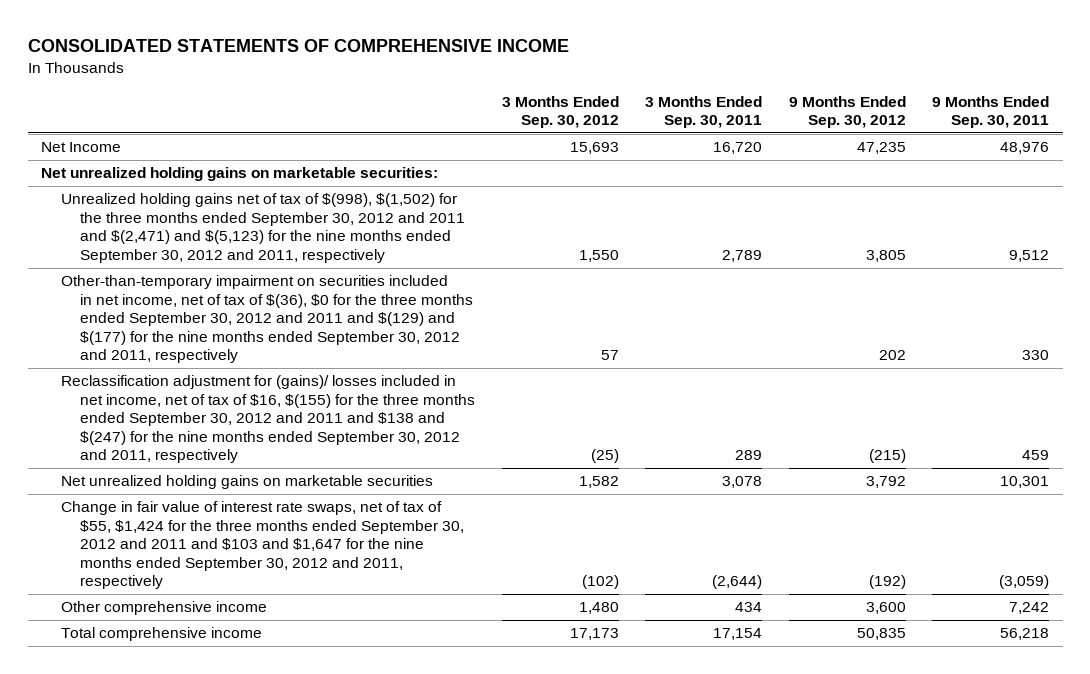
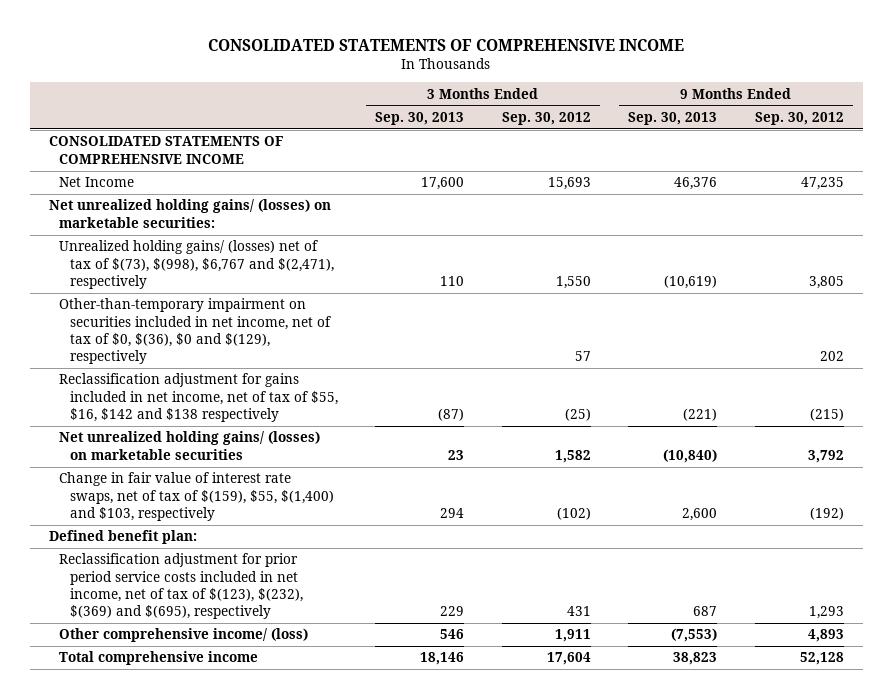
[645,95,763,129] 3 Months Ended Sep. 30, 2011 -> none
[932,95,1050,129] 9 Months Ended Sep. 30, 2011 -> none
none -> [375,112,465,126] Sep. 30, 2013
none -> [628,112,718,126] Sep. 30, 2013
none -> [48,136,283,164] CONSOLIDATED STATEMENTS OF COMPREHENSIVE INCOME
[41,167,439,182] Net unrealized holding gains on marketable securities: -> [48,199,331,228] Net unrealized holding gains/ (losses) on marketable securities:
[60,193,465,263] Unrealized holding gains net of tax of $(998), $(1,502) for the three months ended September 30, 2012 and 2011 and $(2,471) and $(5,123) for the nine months ended September 30, 2012 and 2011, respectively -> [59,240,335,290] Unrealized holding gains/ (losses) net of tax of $(73), $(998), $6,767 and $(2,471), respectively
[60,275,473,364] Other-than-temporary impairment on securities included in net income, net of tax of $(36), $0 for the three months ended September 30, 2012 and 2011 and $(129) and $(177) for the nine months ended September 30, 2012 and 2011, respectively -> [59,298,332,365] Other-than-temporary impairment on securities included in net income, net of tax of $0, $(36), $0 and $(129), respectively
[60,375,475,464] Reclassification adjustment for (gains)/ losses included in net income, net of tax of $16, $(155) for the three months ended September 30, 2012 and 2011 and $138 and $(247) for the nine months ended September 30, 2012 and 2011, respectively -> [59,373,339,423] Reclassification adjustment for gains included in net income, net of tax of $55, $16, $142 and $138 respectively
[60,475,433,490] Net unrealized holding gains on marketable securities -> [59,431,321,460] Net unrealized holding gains/ (losses) on marketable securities
[60,501,464,590] Change in fair value of interest rate swaps, net of tax of $55, $1,424 for the three months ended September 30, 2012 and 2011 and $103 and $1,647 for the nine months ended September 30, 2012 and 2011, respectively -> [59,472,335,522] Change in fair value of interest rate swaps, net of tax of $(159), $55, $(1,400) and $103, respectively
none -> [48,530,197,545] Defined benefit plan:
none -> [59,553,304,620] Reclassification adjustment for prior period service costs included in net income, net of tax of $(123), $(232), $(369) and $(695), respectively
[60,601,267,616] Other comprehensive income -> [59,628,309,643] Other comprehensive income/ (loss)
[578,602,619,615] 1,480 -> [554,629,591,643] 1,911
[865,602,906,615] 3,600 -> [807,629,844,643] 4,893
[569,628,619,641] 17,173 -> [546,652,591,666] 17,604
[856,628,906,641] 50,835 -> [799,652,844,666] 52,128

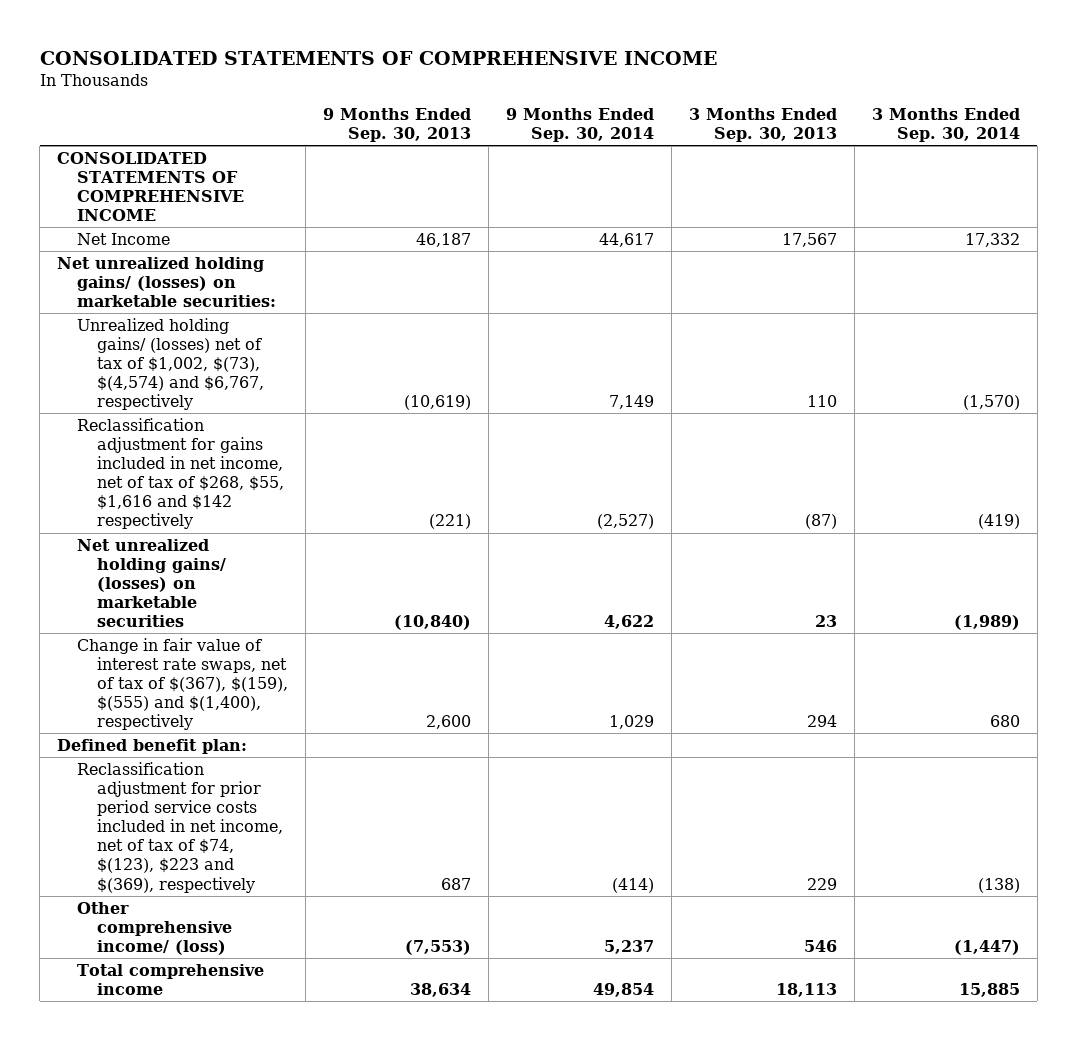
[501,112,591,126] Sep. 30, 2012 -> none
[754,112,844,126] Sep. 30, 2012 -> none
none -> [505,107,654,143] 9 Months Ended Sep. 30, 2014
none -> [871,107,1020,143] 3 Months Ended Sep. 30, 2014
[421,177,465,191] 17,600 -> [781,232,837,247] 17,567
[674,177,718,191] 46,376 -> [415,232,471,247] 46,187
[59,298,332,365] Other-than-temporary impairment on securities included in net income, net of tax of $0, $(36), $0 and $(129), respectively -> none
[59,240,335,290] Unrealized holding gains/ (losses) net of tax of $(73), $(998), $6,767 and $(2,471), respectively -> [77,317,264,411] Unrealized holding gains/ (losses) net of tax of $1,002, $(73), $(4,574) and $6,767, respectively
[59,373,339,423] Reclassification adjustment for gains included in net income, net of tax of $55, $16, $142 and $138 respectively -> [77,417,284,530] Reclassification adjustment for gains included in net income, net of tax of $268, $55, $1,616 and $142 respectively
[59,472,335,522] Change in fair value of interest rate swaps, net of tax of $(159), $55, $(1,400) and $103, respectively -> [77,637,288,731] Change in fair value of interest rate swaps, net of tax of $(367), $(159), $(555) and $(1,400), respectively
[59,553,304,620] Reclassification adjustment for prior period service costs included in net income, net of tax of $(123), $(232), $(369) and $(695), respectively -> [77,761,283,893] Reclassification adjustment for prior period service costs included in net income, net of tax of $74, $(123), $223 and $(369), respectively
[420,652,465,666] 18,146 -> [775,982,837,997] 18,113
[673,652,718,666] 38,823 -> [409,982,471,997] 38,634

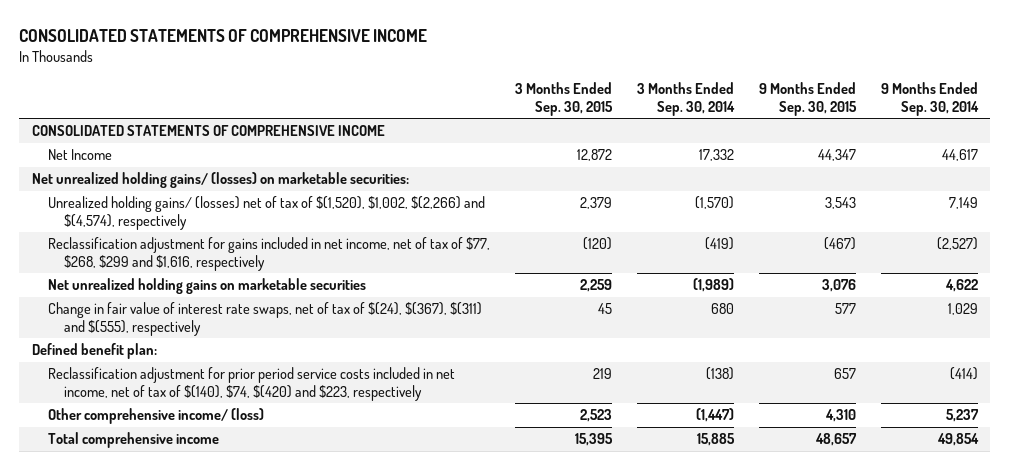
[322,107,471,143] 9 Months Ended Sep. 30, 2013 -> none
[688,107,837,143] 3 Months Ended Sep. 30, 2013 -> none
none -> [514,81,613,116] 3 Months Ended Sep. 30, 2015
none -> [758,81,857,116] 9 Months Ended Sep. 30, 2015
[77,317,264,411] Unrealized holding gains/ (losses) net of tax of $1,002, $(73), $(4,574) and $6,767, respectively -> [48,196,486,230] Unrealized holding gains/ (losses) net of tax of $(1,520), $1,002, $(2,266) and $(4,574), respectively
[77,417,284,530] Reclassification adjustment for gains included in net income, net of tax of $268, $55, $1,616 and $142 respectively -> [48,237,491,271] Reclassification adjustment for gains included in net income, net of tax of $77, $268, $299 and $1,616, respectively
[77,538,226,628] Net unrealized holding gains/ (losses) on marketable securities -> [48,278,367,295] Net unrealized holding gains on marketable securities
[77,637,288,731] Change in fair value of interest rate swaps, net of tax of $(367), $(159), $(555) and $(1,400), respectively -> [48,302,483,336] Change in fair value of interest rate swaps, net of tax of $(24), $(367), $(311) and $(555), respectively
[77,761,283,893] Reclassification adjustment for prior period service costs included in net income, net of tax of $74, $(123), $223 and $(369), respectively -> [48,367,456,401] Reclassification adjustment for prior period service costs included in net income, net of tax of $(140), $74, $(420) and $223, respectively

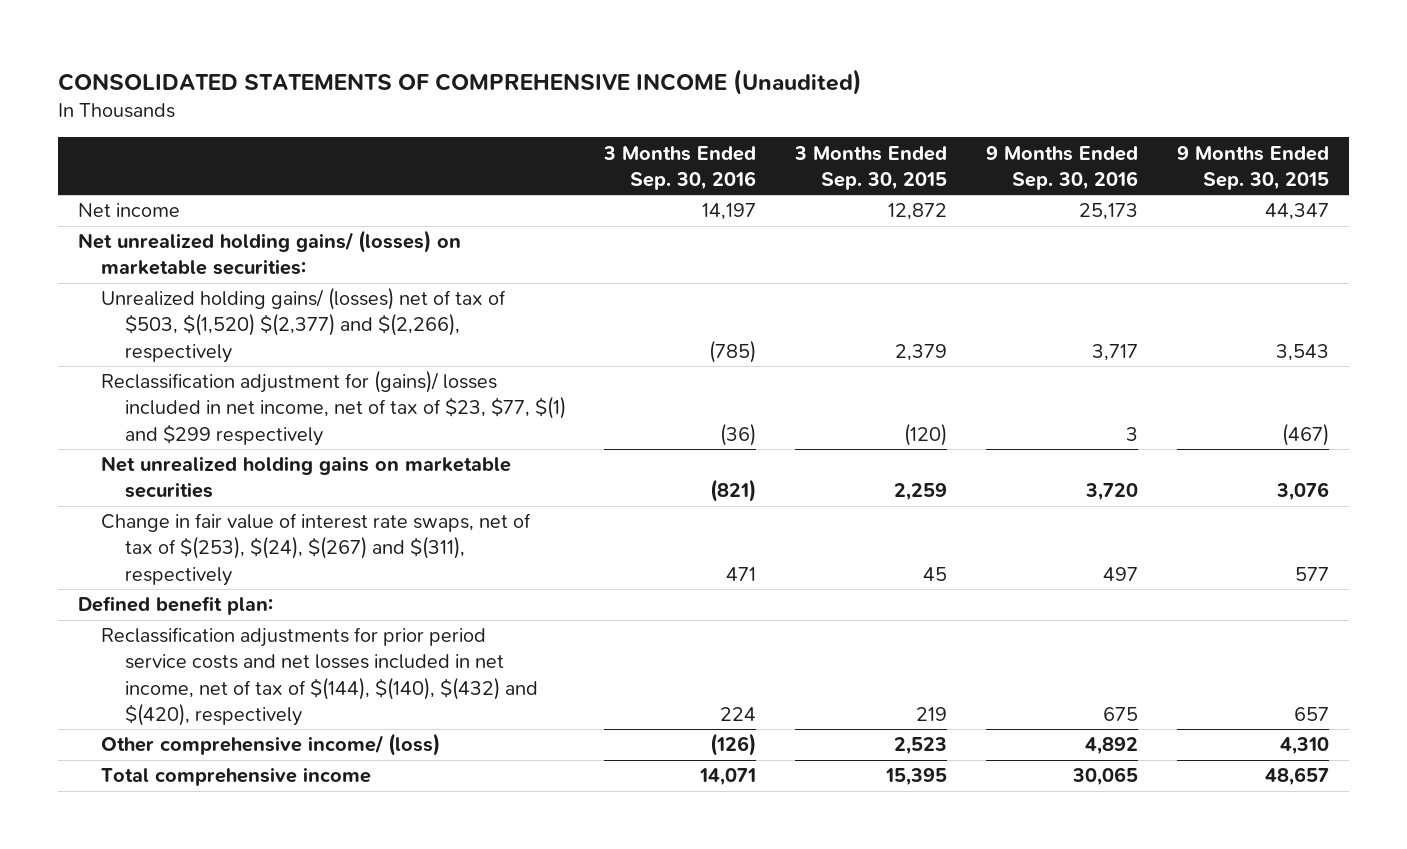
[19,29,428,43] CONSOLIDATED STATEMENTS OF COMPREHENSIVE INCOME -> [58,68,863,95] CONSOLIDATED STATEMENTS OF COMPREHENSIVE INCOME (Unaudited)
[636,81,735,116] 3 Months Ended Sep. 30, 2014 -> none
[880,81,979,116] 9 Months Ended Sep. 30, 2014 -> none
none -> [603,145,757,190] 3 Months Ended Sep. 30, 2016
none -> [986,145,1139,190] 9 Months Ended Sep. 30, 2016
[31,125,385,137] CONSOLIDATED STATEMENTS OF COMPREHENSIVE INCOME -> none
[48,149,113,161] Net Income -> [77,203,180,218] Net income
[48,196,486,230] Unrealized holding gains/ (losses) net of tax of $(1,520), $1,002, $(2,266) and $(4,574), respectively -> [101,287,507,363] Unrealized holding gains/ (losses) net of tax of $503, $(1,520) $(2,377) and $(2,266), respectively
[48,237,491,271] Reclassification adjustment for gains included in net income, net of tax of $77, $268, $299 and $1,616, respectively -> [101,370,566,446] Reclassification adjustment for (gains)/ losses included in net income, net of tax of $23, $77, $(1) and $299 respectively
[48,302,483,336] Change in fair value of interest rate swaps, net of tax of $(24), $(367), $(311) and $(555), respectively -> [101,513,532,586] Change in fair value of interest rate swaps, net of tax of $(253), $(24), $(267) and $(311), respectively
[48,367,456,401] Reclassification adjustment for prior period service costs included in net income, net of tax of $(140), $74, $(420) and $223, respectively -> [101,627,538,726] Reclassification adjustments for prior period service costs and net losses included in net income, net of tax of $(144), $(140), $(432) and $(420), respectively

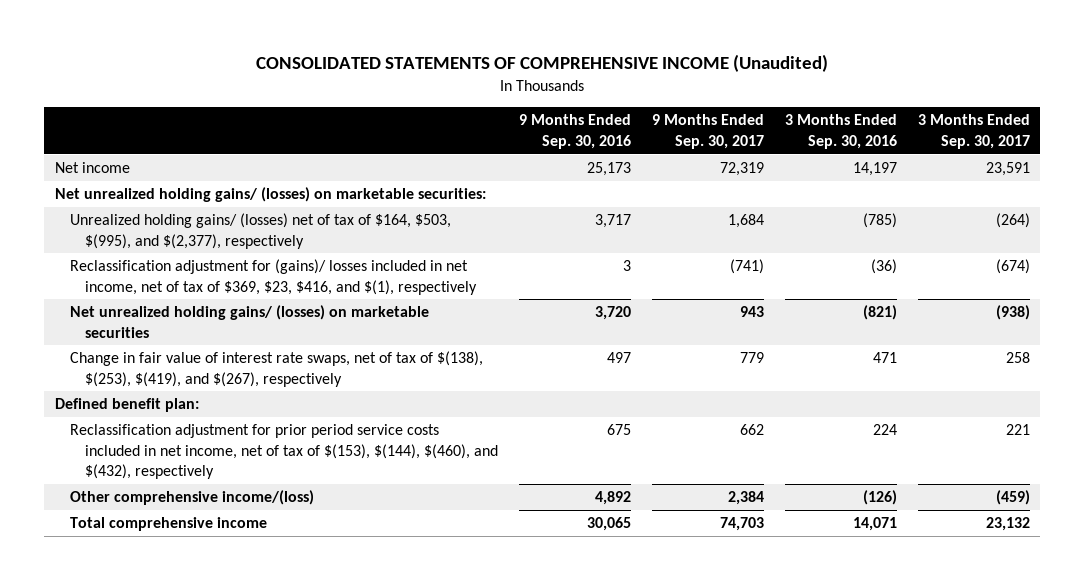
[794,145,948,190] 3 Months Ended Sep. 30, 2015 -> none
[1177,145,1330,190] 9 Months Ended Sep. 30, 2015 -> none
none -> [651,114,764,149] 9 Months Ended Sep. 30, 2017
none -> [917,114,1030,149] 3 Months Ended Sep. 30, 2017
[101,287,507,363] Unrealized holding gains/ (losses) net of tax of $503, $(1,520) $(2,377) and $(2,266), respectively -> [69,213,451,249] Unrealized holding gains/ (losses) net of tax of $164, $503, $(995), and $(2,377), respectively
[101,370,566,446] Reclassification adjustment for (gains)/ losses included in net income, net of tax of $23, $77, $(1) and $299 respectively -> [69,259,477,295] Reclassification adjustment for (gains)/ losses included in net income, net of tax of $369, $23, $416, and $(1), respectively
[101,456,512,499] Net unrealized holding gains on marketable securities -> [69,305,429,338] Net unrealized holding gains/ (losses) on marketable securities
[101,513,532,586] Change in fair value of interest rate swaps, net of tax of $(253), $(24), $(267) and $(311), respectively -> [69,351,483,387] Change in fair value of interest rate swaps, net of tax of $(138), $(253), $(419), and $(267), respectively
[101,627,538,726] Reclassification adjustments for prior period service costs and net losses included in net income, net of tax of $(144), $(140), $(432) and $(420), respectively -> [69,424,498,480] Reclassification adjustment for prior period service costs included in net income, net of tax of $(153), $(144), $(460), and $(432), respectively
[101,733,441,757] Other comprehensive income/ (loss) -> [69,490,314,506] Other comprehensive income/(loss)

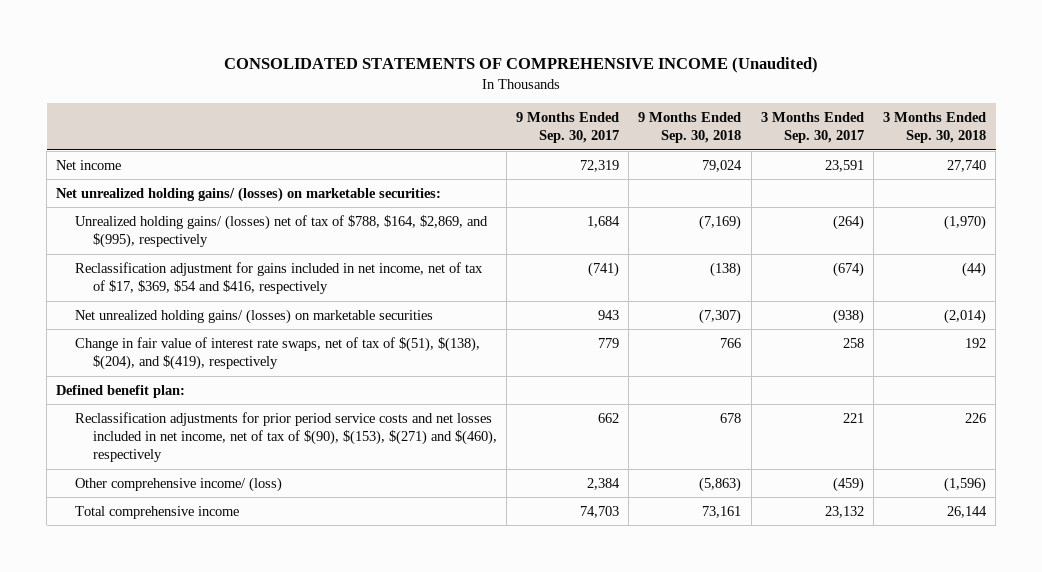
[518,114,631,149] 9 Months Ended Sep. 30, 2016 -> none
[784,114,897,149] 3 Months Ended Sep. 30, 2016 -> none
none -> [638,112,742,144] 9 Months Ended Sep. 30, 2018
none -> [883,112,987,144] 3 Months Ended Sep. 30, 2018
[69,213,451,249] Unrealized holding gains/ (losses) net of tax of $164, $503, $(995), and $(2,377), respectively -> [74,214,488,249] Unrealized holding gains/ (losses) net of tax of $788, $164, $2,869, and $(995), respectively
[69,259,477,295] Reclassification adjustment for (gains)/ losses included in net income, net of tax of $369, $23, $416, and $(1), respectively -> [74,261,483,295] Reclassification adjustment for gains included in net income, net of tax of $17, $369, $54 and $416, respectively
[69,351,483,387] Change in fair value of interest rate swaps, net of tax of $(138), $(253), $(419), and $(267), respectively -> [74,336,480,371] Change in fair value of interest rate swaps, net of tax of $(51), $(138), $(204), and $(419), respectively
[69,424,498,480] Reclassification adjustment for prior period service costs included in net income, net of tax of $(153), $(144), $(460), and $(432), respectively -> [74,411,497,463] Reclassification adjustments for prior period service costs and net losses included in net income, net of tax of $(90), $(153), $(271) and $(460), respectively
[69,490,314,506] Other comprehensive income/(loss) -> [74,476,282,492] Other comprehensive income/ (loss)

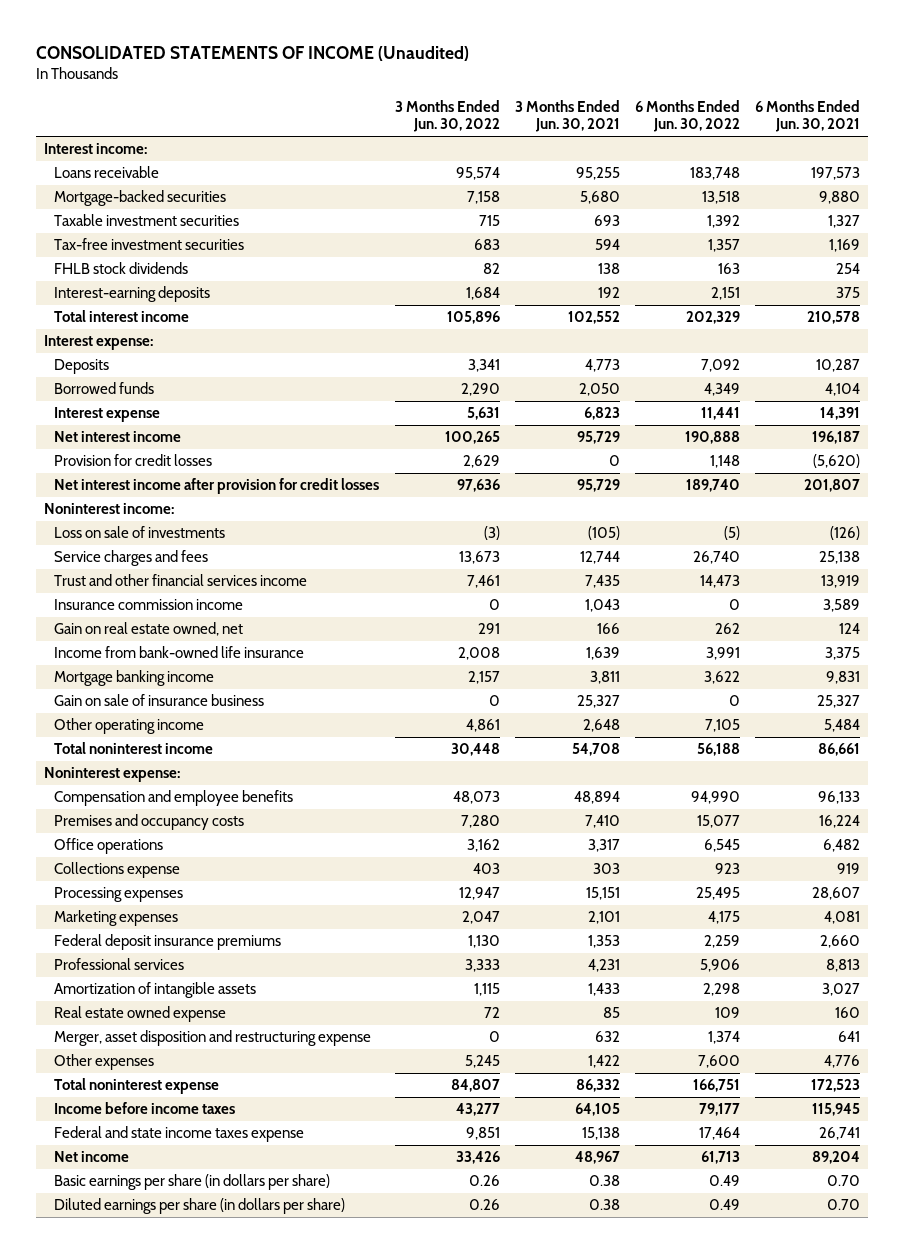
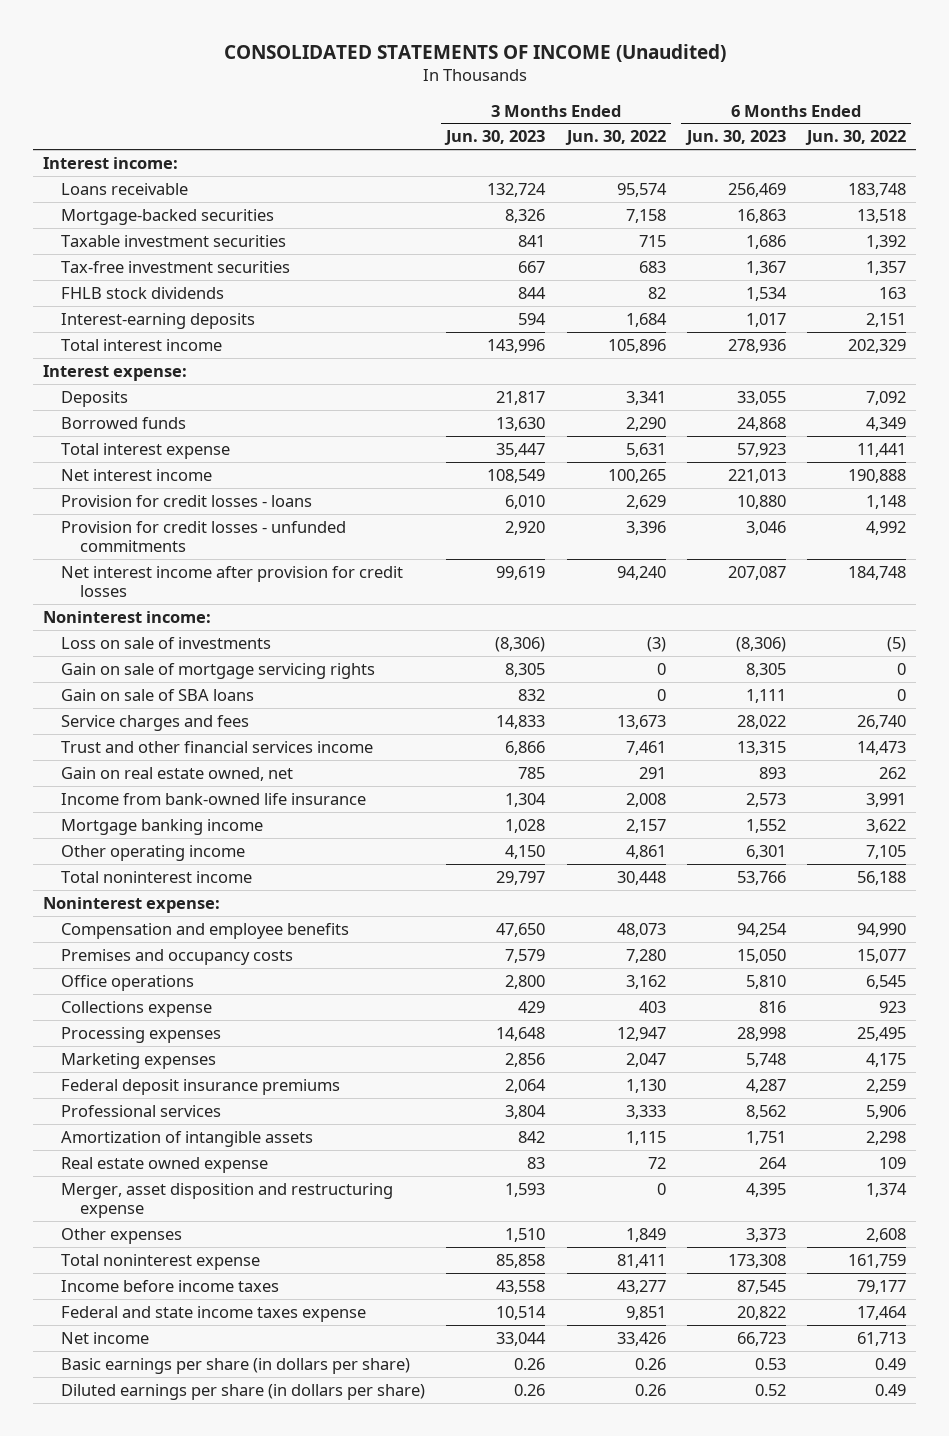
[514,99,620,133] 3 Months Ended Jun. 30, 2021 -> none
[755,99,861,133] 6 Months Ended Jun. 30, 2021 -> none
none -> [444,130,546,146] Jun. 30, 2023
none -> [684,130,786,146] Jun. 30, 2023
[54,407,161,423] Interest expense -> [61,442,231,459] Total interest expense
[54,454,213,467] Provision for credit losses -> [61,494,313,507] Provision for credit losses - loans
none -> [61,520,347,553] Provision for credit losses - unfunded commitments
[456,479,500,493] 97,636 -> [616,565,666,580] 94,240
[686,479,741,493] 189,740 -> [847,565,906,580] 184,748
none -> [61,662,376,679] Gain on sale of mortgage servicing rights
none -> [61,688,255,701] Gain on sale of SBA loans
[54,599,244,611] Insurance commission income -> none
[54,694,265,707] Gain on sale of insurance business -> none
[464,1055,500,1069] 5,245 -> [625,1227,666,1242] 1,849
[698,1055,741,1069] 7,600 -> [865,1227,906,1242] 2,608
[450,1079,500,1093] 84,807 -> [616,1253,666,1268] 81,411
[693,1079,741,1093] 166,751 -> [847,1253,906,1268] 161,759

